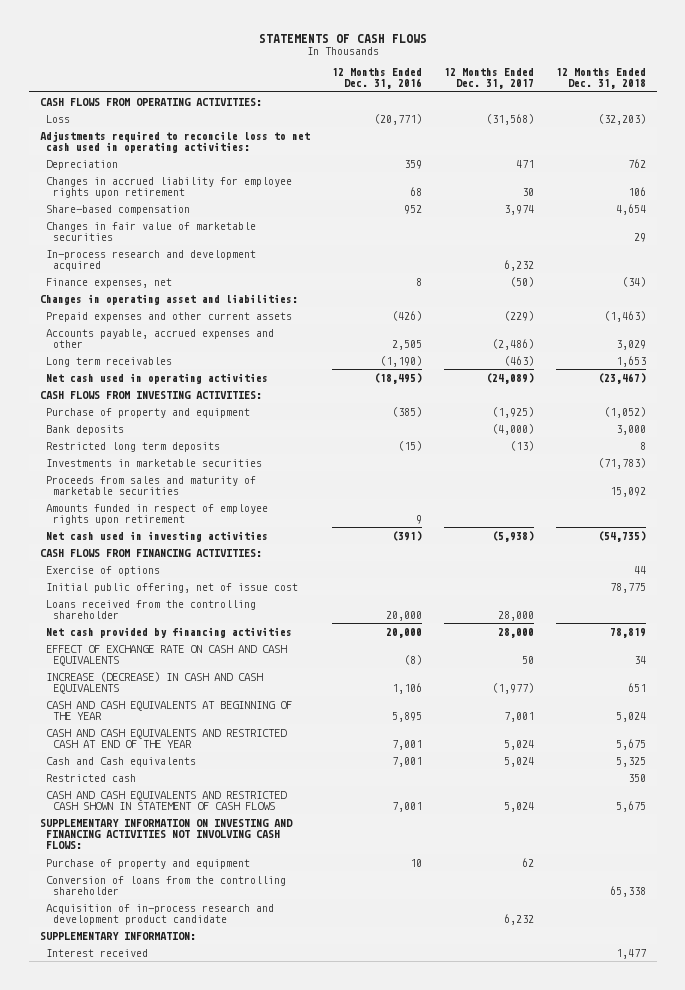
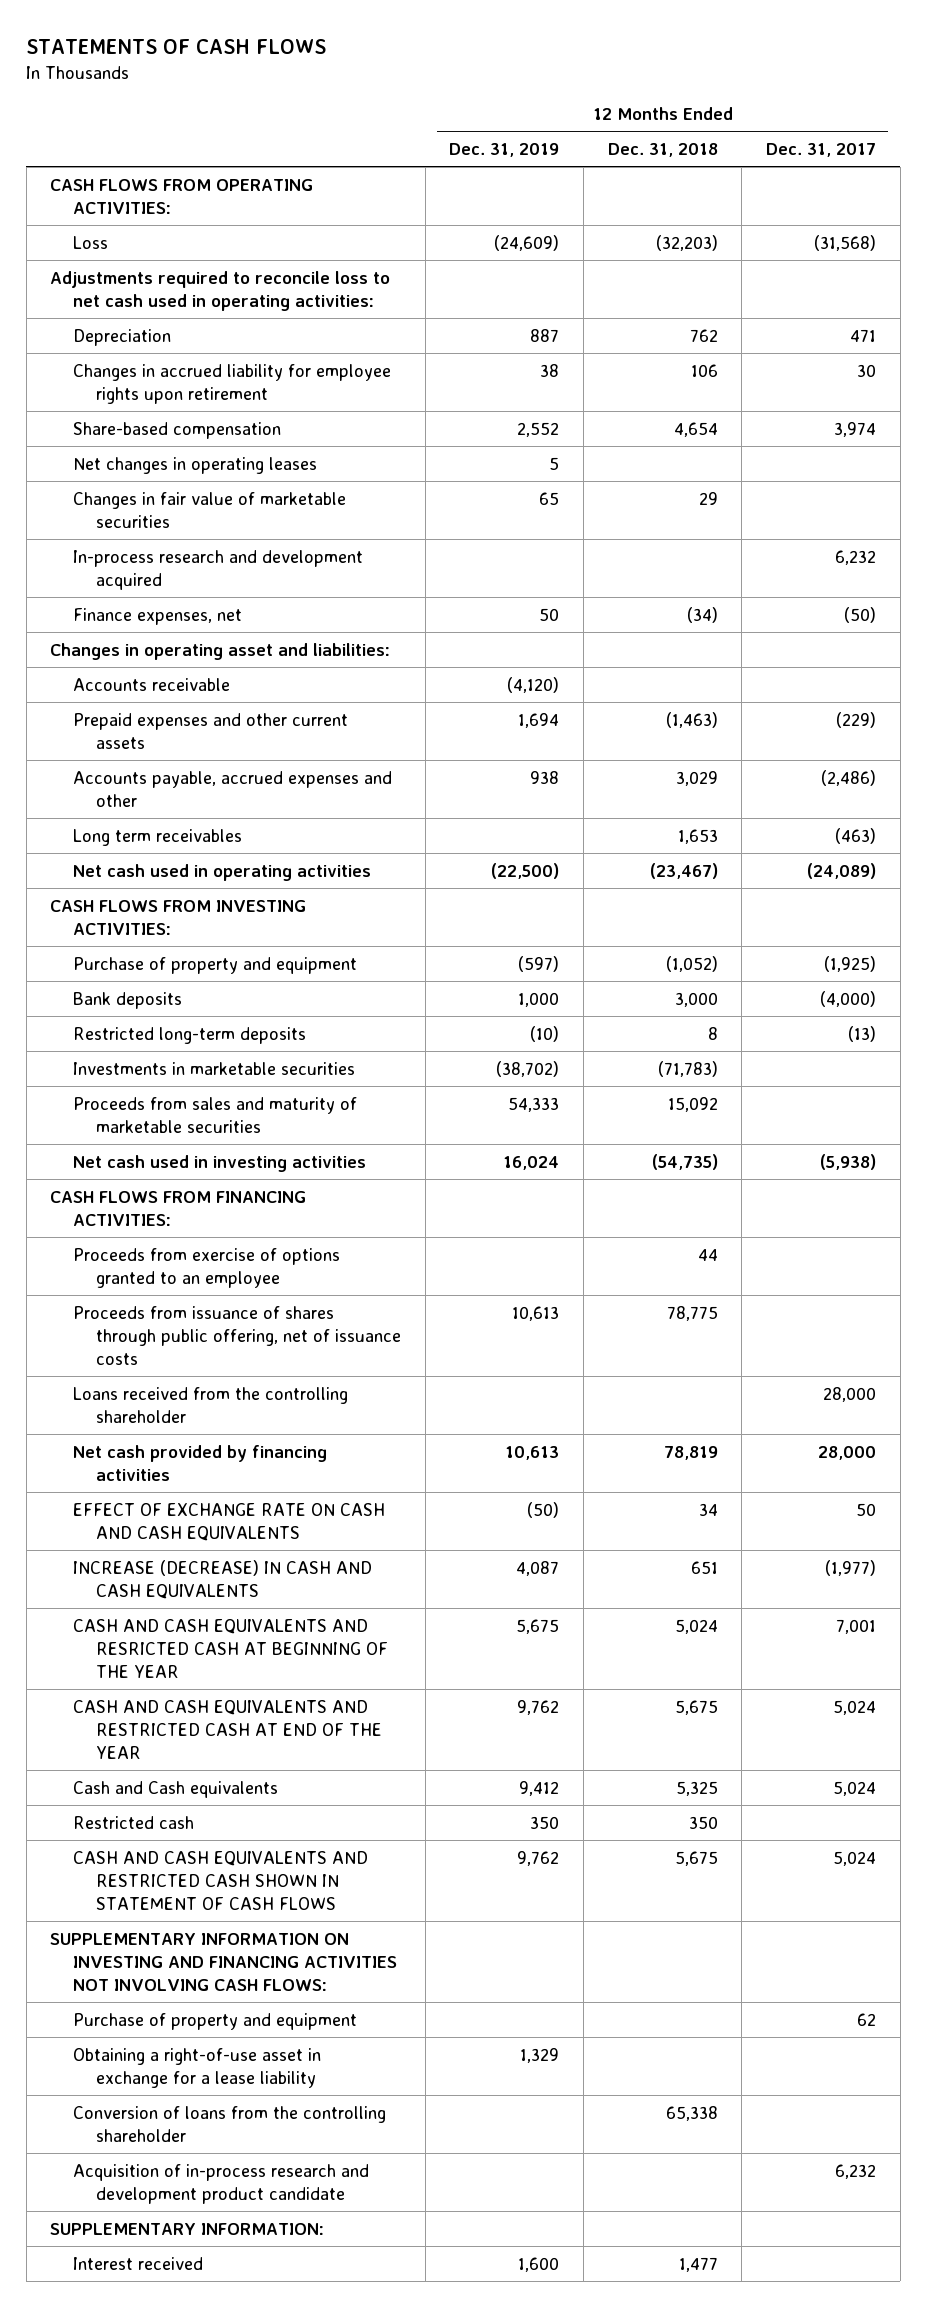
[331,68,422,90] 12 Months Ended Dec. 31, 2016 -> none
none -> [449,143,560,158] Dec. 31, 2019
none -> [73,456,318,474] Net changes in operating leases
none -> [73,677,231,691] Accounts receivable
[46,441,221,452] Restricted long term deposits -> [73,1026,307,1044] Restricted long-term deposits
[46,503,269,525] Amounts funded in respect of employee rights upon retirement -> none
[46,565,161,576] Exercise of options -> [73,1247,341,1288] Proceeds from exercise of options granted to an employee
[46,582,299,593] Initial public offering, net of issue cost -> [73,1305,401,1366] Proceeds from issuance of shares through public offering, net of issuance costs
[46,700,293,720] CASH AND CASH EQUIVALENTS AT BEGINNING OF THE YEAR -> [73,1618,388,1679] CASH AND CASH EQUIVALENTS AND RESRICTED CASH AT BEGINNING OF THE YEAR
none -> [73,2047,322,2088] Obtaining a right-of-use asset in exchange for a lease liability

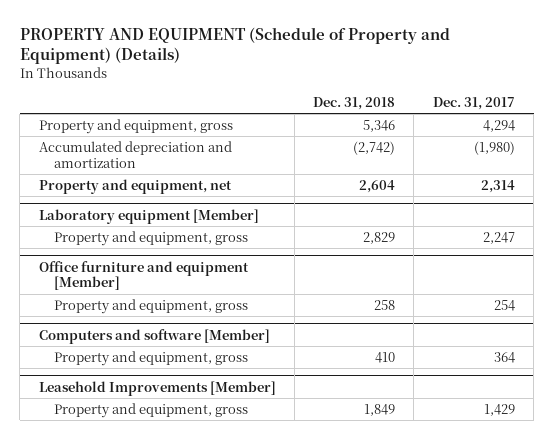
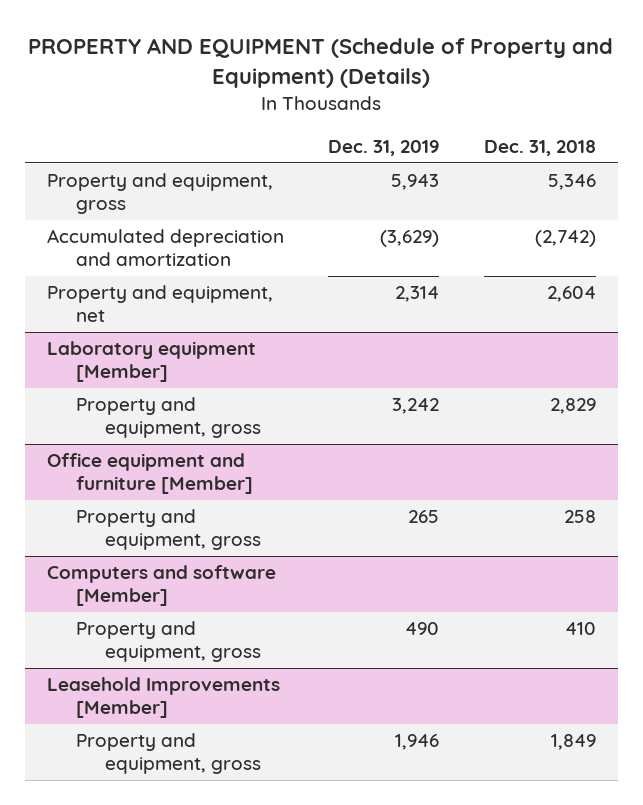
[432,96,515,110] Dec. 31, 2017 -> none
none -> [328,139,440,156] Dec. 31, 2019
[38,260,249,291] Office furniture and equipment [Member] -> [46,453,253,494] Office equipment and furniture [Member]

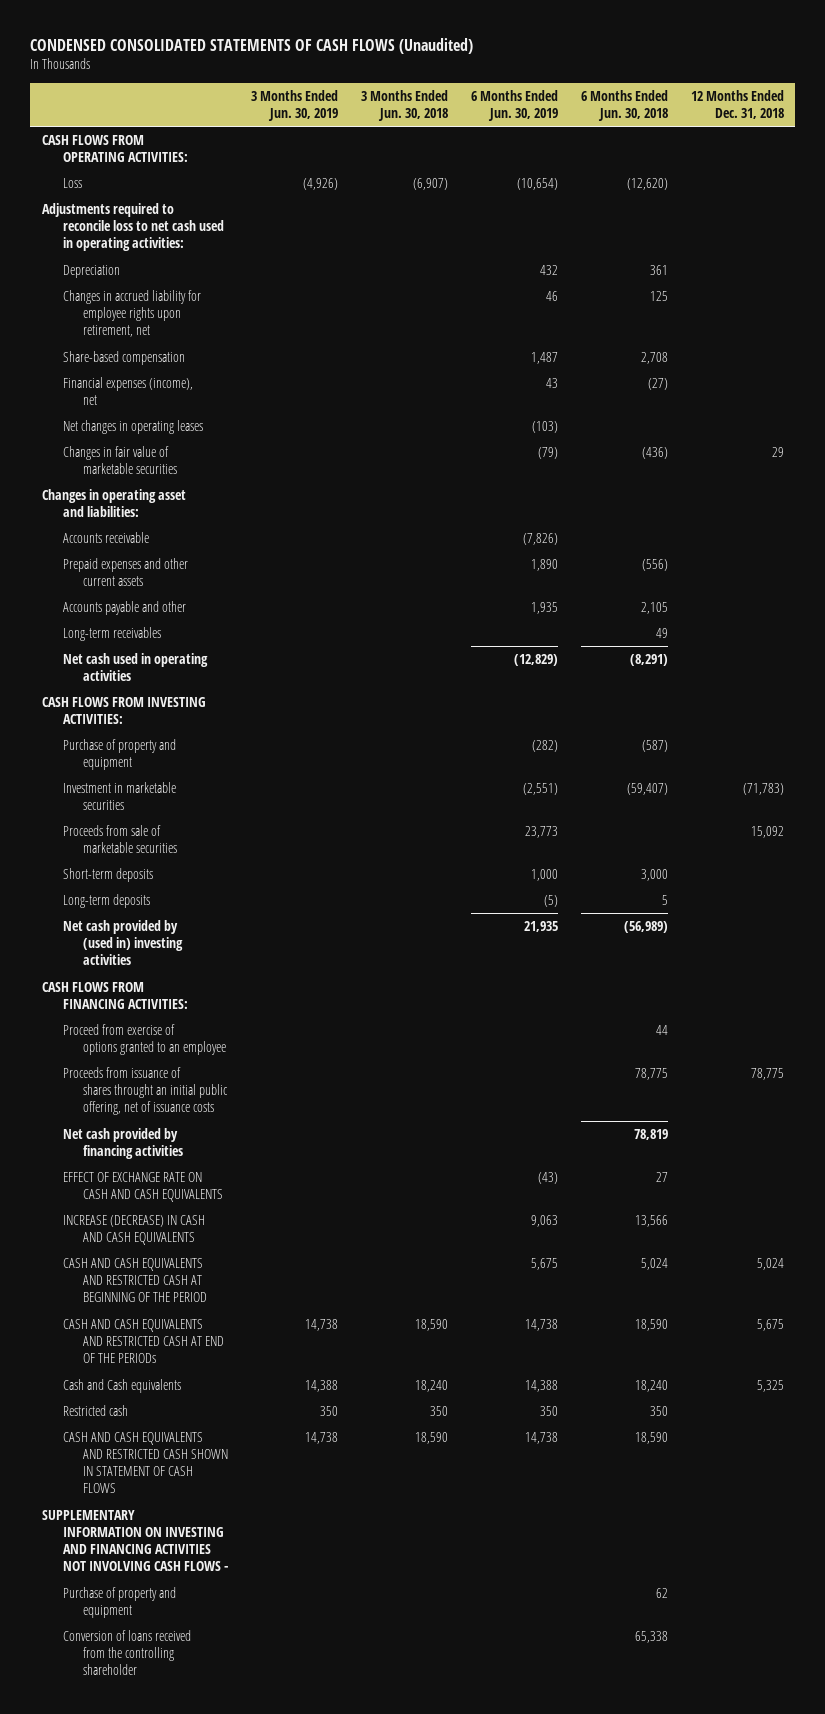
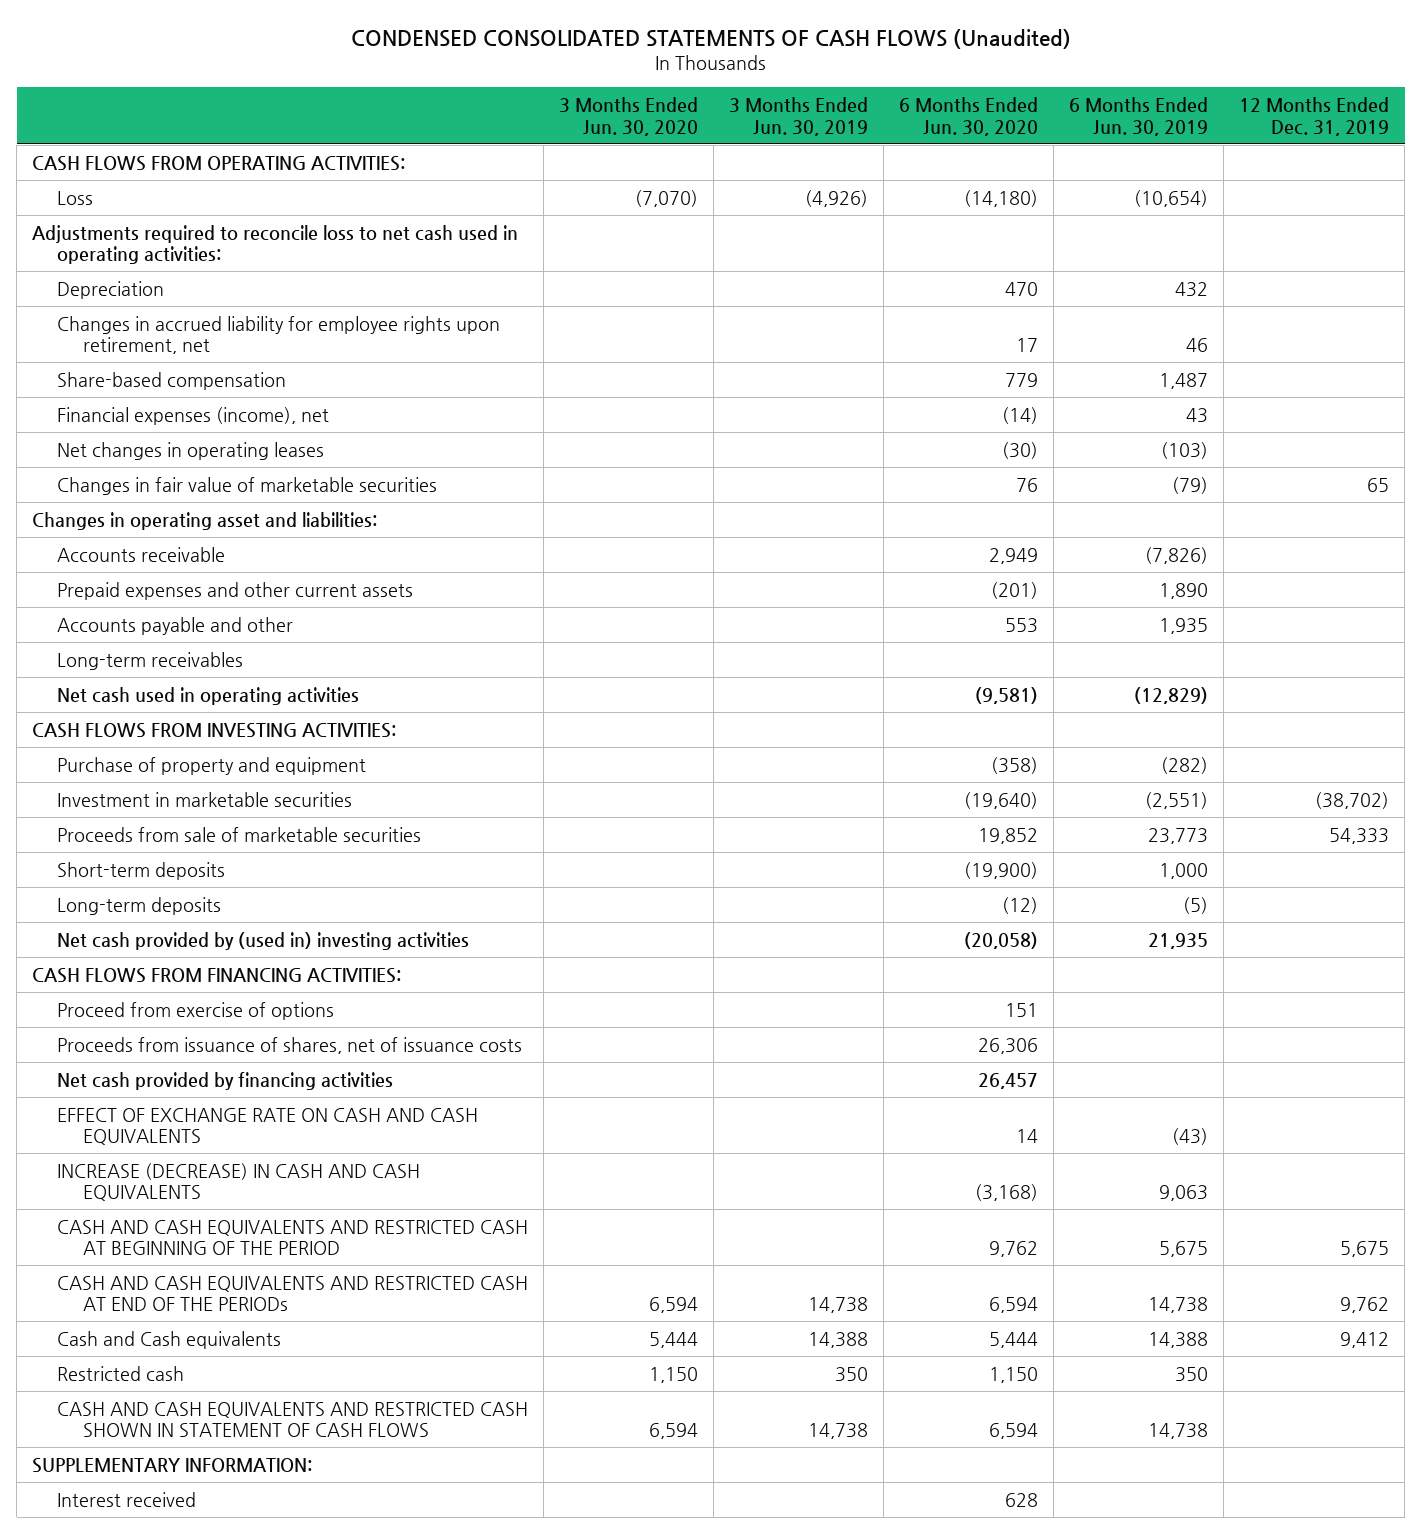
[360,89,448,121] 3 Months Ended Jun. 30, 2018 -> none
[580,89,668,121] 6 Months Ended Jun. 30, 2018 -> none
[690,89,784,119] 12 Months Ended Dec. 31, 2018 -> none
none -> [559,97,699,136] 3 Months Ended Jun. 30, 2020
none -> [899,97,1039,136] 6 Months Ended Jun. 30, 2020
none -> [1239,97,1390,136] 12 Months Ended Dec. 31, 2019
[62,1023,227,1056] Proceed from exercise of options granted to an employee -> [57,1001,335,1020] Proceed from exercise of options
[62,1066,229,1116] Proceeds from issuance of shares throught an initial public offering, net of issuance costs -> [57,1036,523,1054] Proceeds from issuance of shares, net of issuance costs
[41,1509,228,1572] SUPPLEMENTARY INFORMATION ON INVESTING AND FINANCING ACTIVITIES NOT INVOLVING CASH FLOWS - -> none
[62,1586,176,1619] Purchase of property and equipment -> none
[62,1629,191,1676] Conversion of loans received from the controlling shareholder -> none
none -> [32,1457,313,1473] SUPPLEMENTARY INFORMATION:
none -> [57,1491,197,1507] Interest received

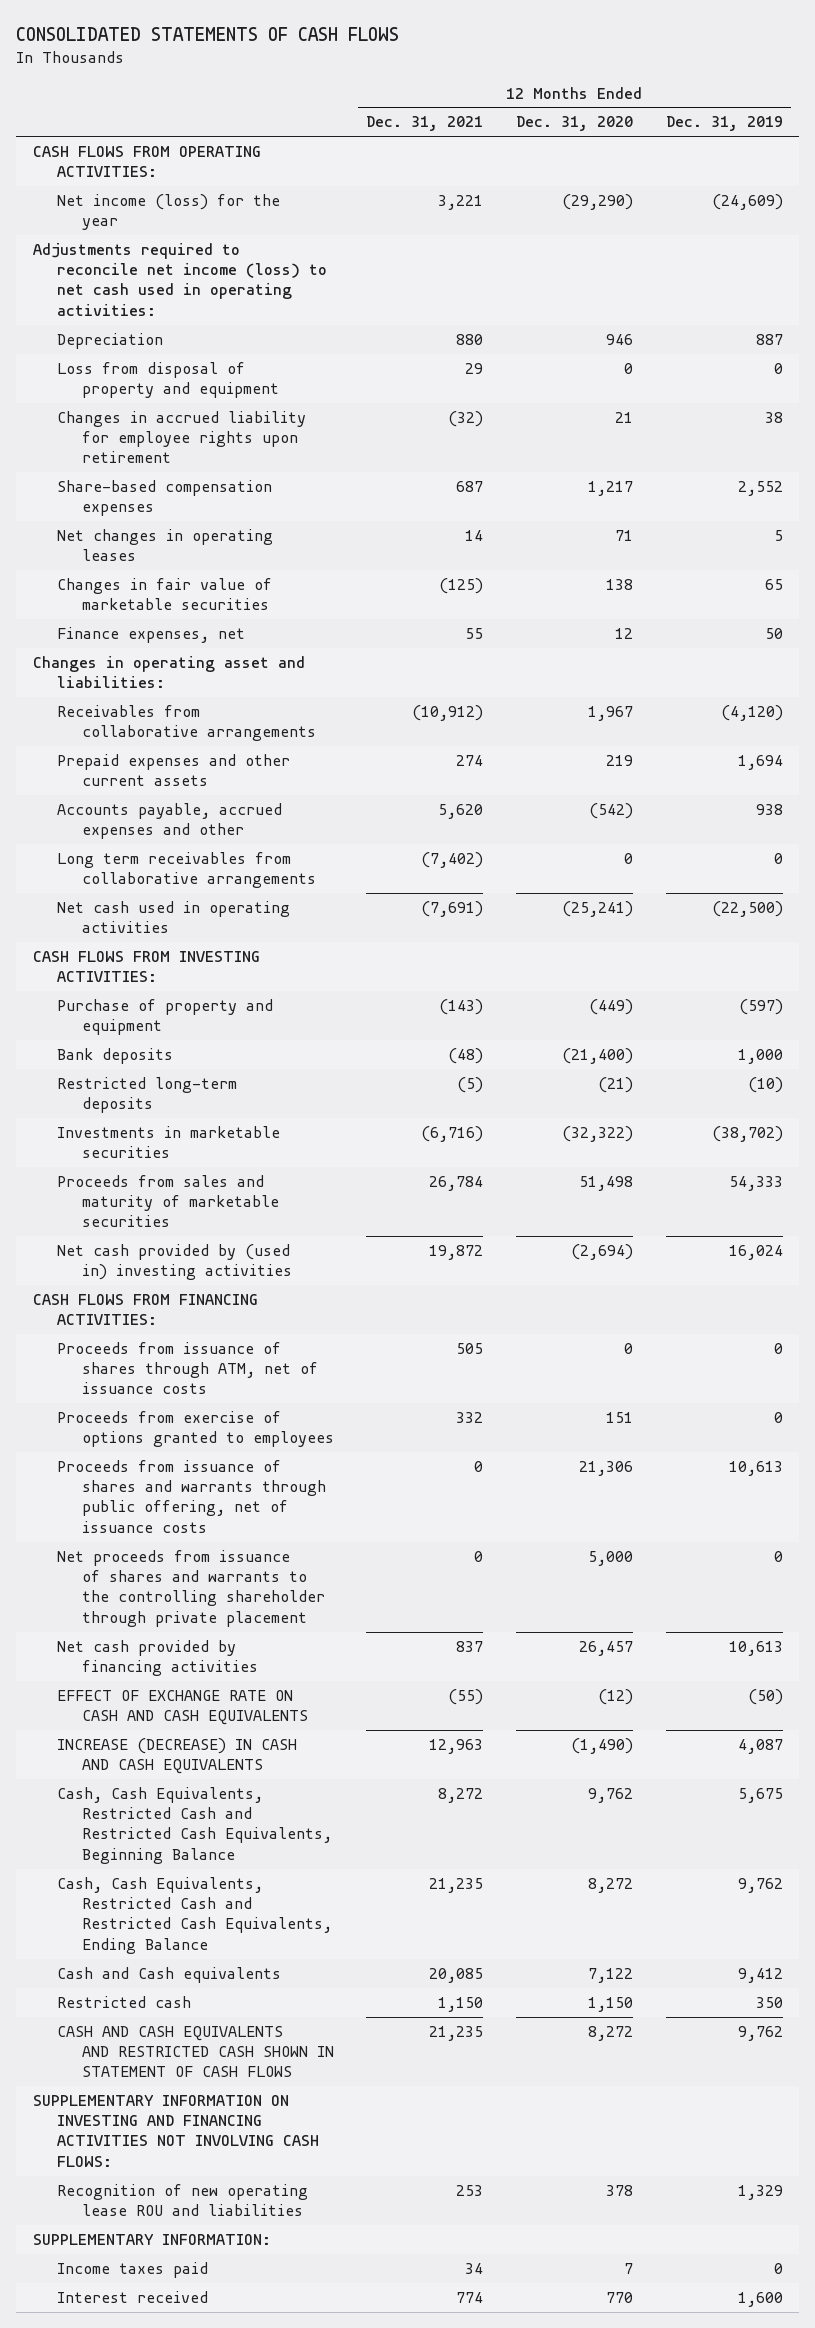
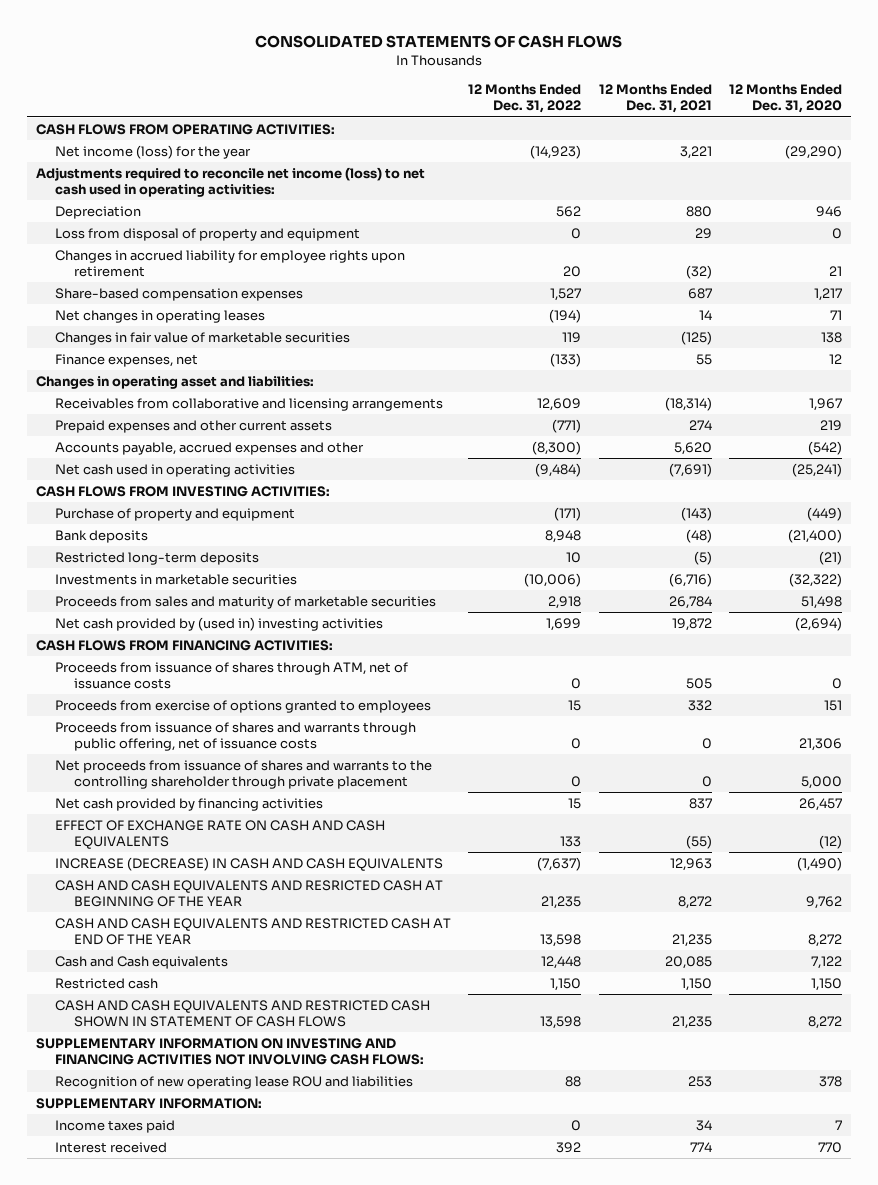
[665,116,783,132] Dec. 31, 2019 -> none
none -> [468,84,582,114] 12 Months Ended Dec. 31, 2022
[57,704,316,742] Receivables from collaborative arrangements -> [55,397,444,411] Receivables from collaborative and licensing arrangements
[412,704,484,721] (10,912) -> [664,396,712,411] (18,314)
[57,851,316,889] Long term receivables from collaborative arrangements -> none
[57,1786,332,1864] Cash, Cash Equivalents, Restricted Cash and Restricted Cash Equivalents, Beginning Balance -> [55,879,444,908] CASH AND CASH EQUIVALENTS AND RESRICTED CASH AT BEGINNING OF THE YEAR
[57,1876,332,1954] Cash, Cash Equivalents, Restricted Cash and Restricted Cash Equivalents, Ending Balance -> [55,917,452,946] CASH AND CASH EQUIVALENTS AND RESTRICTED CASH AT END OF THE YEAR

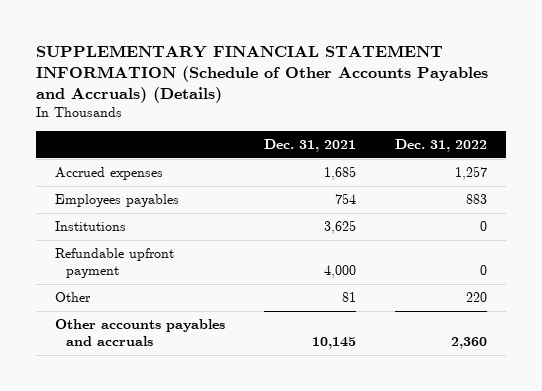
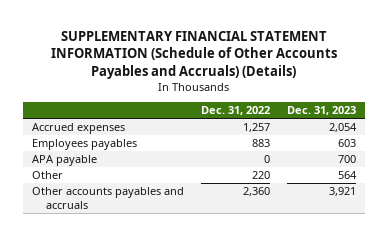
[263,138,356,152] Dec. 31, 2021 -> none
none -> [287,106,357,116] Dec. 31, 2023
[55,221,127,232] Institutions -> none
[55,248,175,278] Refundable upfront payment -> none
none -> [31,155,97,167] APA payable

